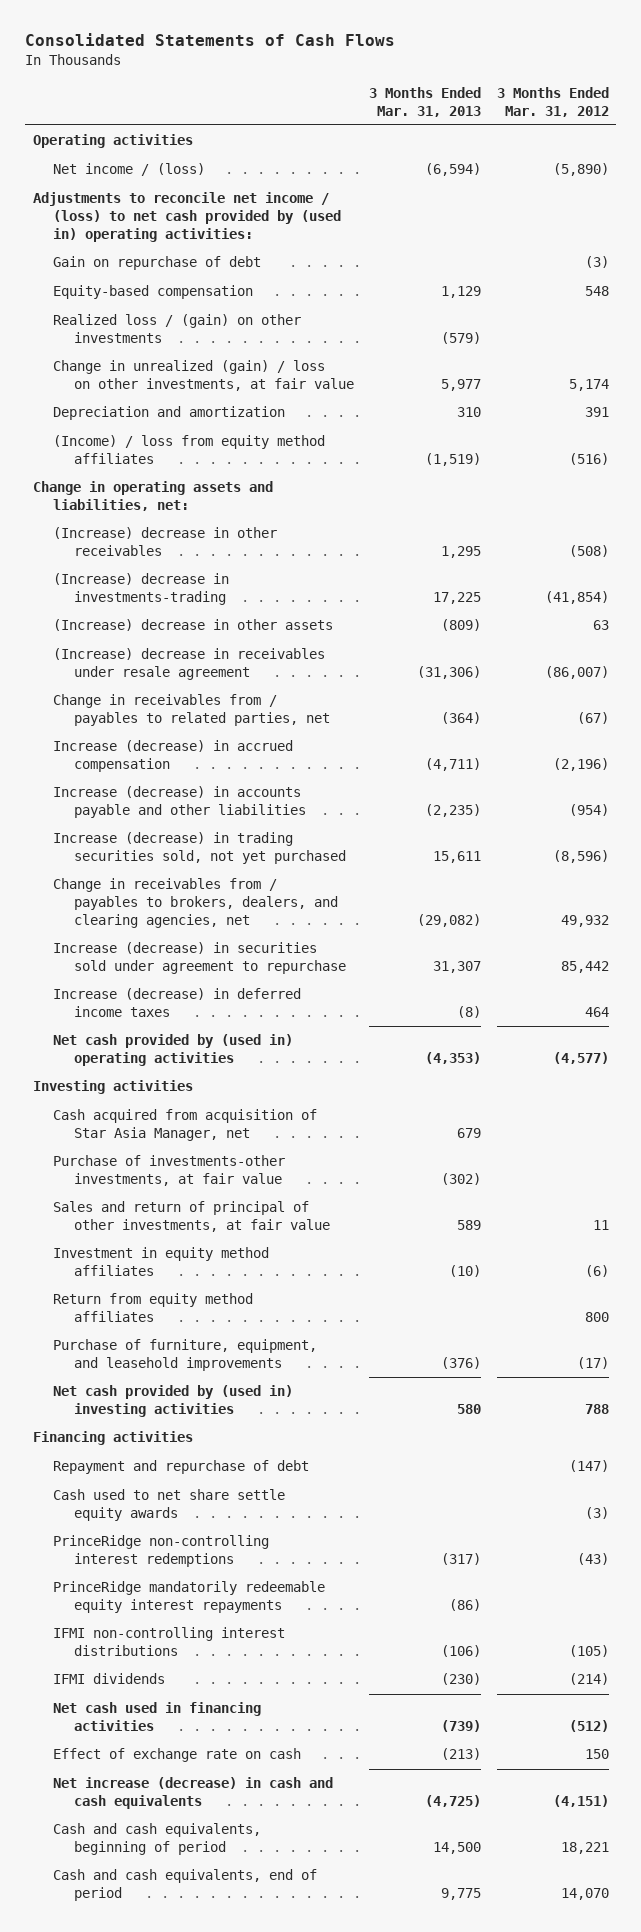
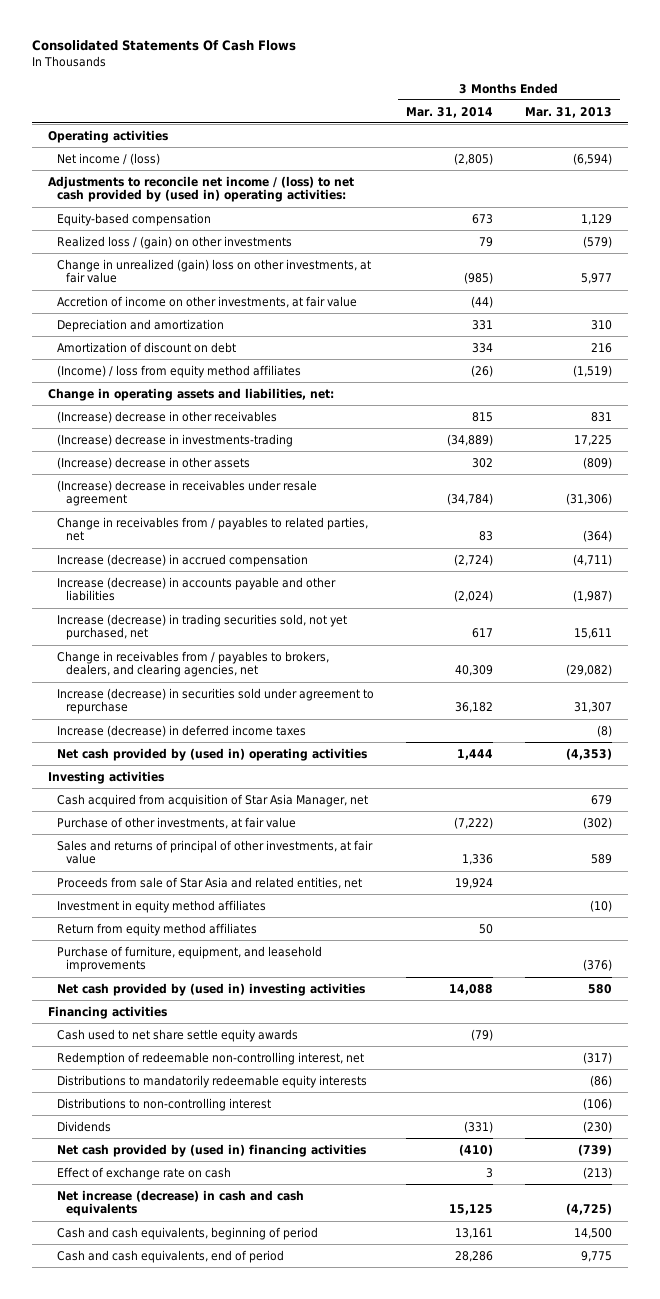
[24,33,395,47] Consolidated Statements of Cash Flows -> [32,40,297,52] Consolidated Statements Of Cash Flows
[496,86,609,117] 3 Months Ended Mar. 31, 2012 -> none
none -> [405,106,493,118] Mar. 31, 2014
[53,256,262,271] Gain on repurchase of debt -> none
[53,360,354,392] Change in unrealized (gain) / loss on other investments, at fair value -> [56,258,371,284] Change in unrealized (gain) loss on other investments, at fair value
none -> [56,295,357,308] Accretion of income on other investments, at fair value
none -> [56,341,236,353] Amortization of discount on debt
[441,546,482,559] 1,295 -> [590,411,612,422] 831
[425,804,482,818] (2,235) -> [572,590,612,603] (1,987)
[53,832,346,865] Increase (decrease) in trading securities sold, not yet purchased -> [56,613,347,641] Increase (decrease) in trading securities sold, not yet purchased, net
[53,1155,286,1187] Purchase of investments-other investments, at fair value -> [56,816,296,829] Purchase of other investments, at fair value
[53,1201,330,1233] Sales and return of principal of other investments, at fair value -> [56,839,373,865] Sales and returns of principal of other investments, at fair value
none -> [56,876,362,889] Proceeds from sale of Star Asia and related entities, net
[53,1460,310,1475] Repayment and repurchase of debt -> none
[53,1535,270,1568] PrinceRidge non-controlling interest redemptions -> [56,1051,364,1065] Redemption of redeemable non-controlling interest, net
[53,1581,326,1614] PrinceRidge mandatorily redeemable equity interest repayments -> [56,1074,367,1088] Distributions to mandatorily redeemable equity interests
[53,1627,286,1657] IFMI non-controlling interest distributions -> [56,1097,271,1111] Distributions to non-controlling interest
[53,1673,166,1685] IFMI dividends -> [56,1120,111,1132] Dividends
[53,1702,262,1732] Net cash used in financing activities -> [56,1143,366,1157] Net cash provided by (used in) financing activities

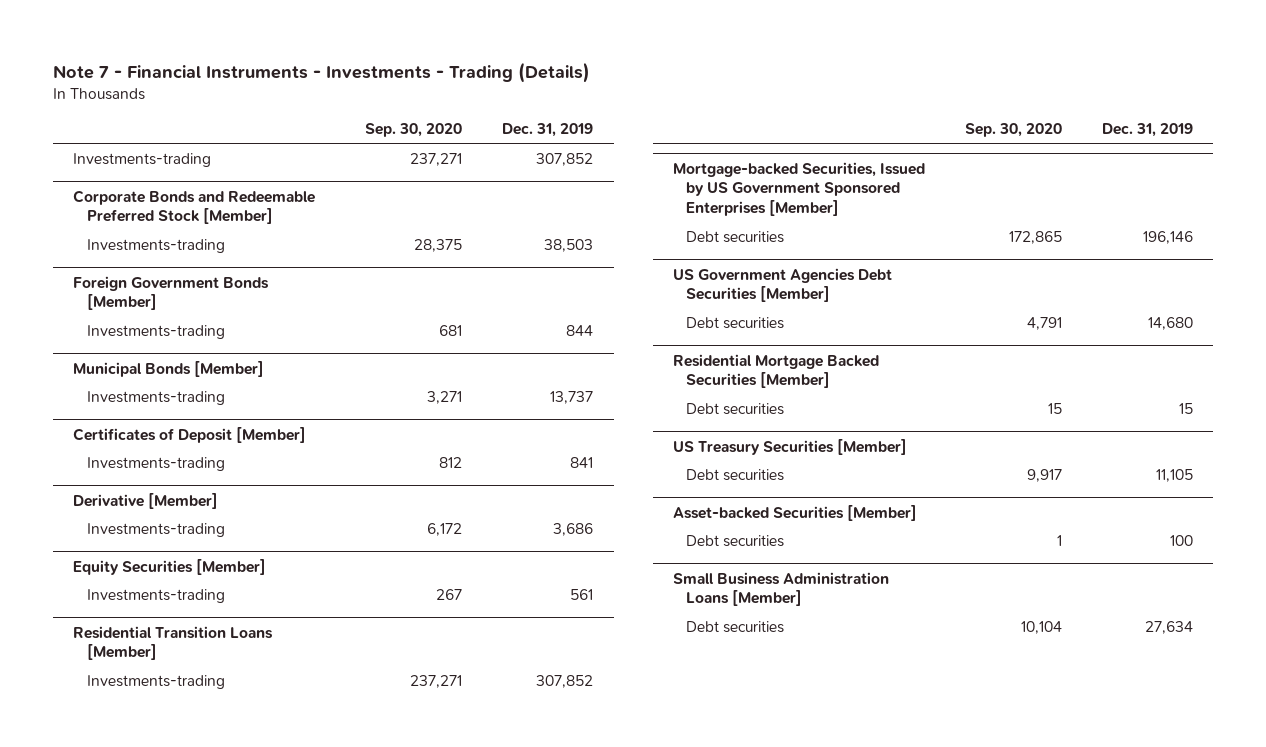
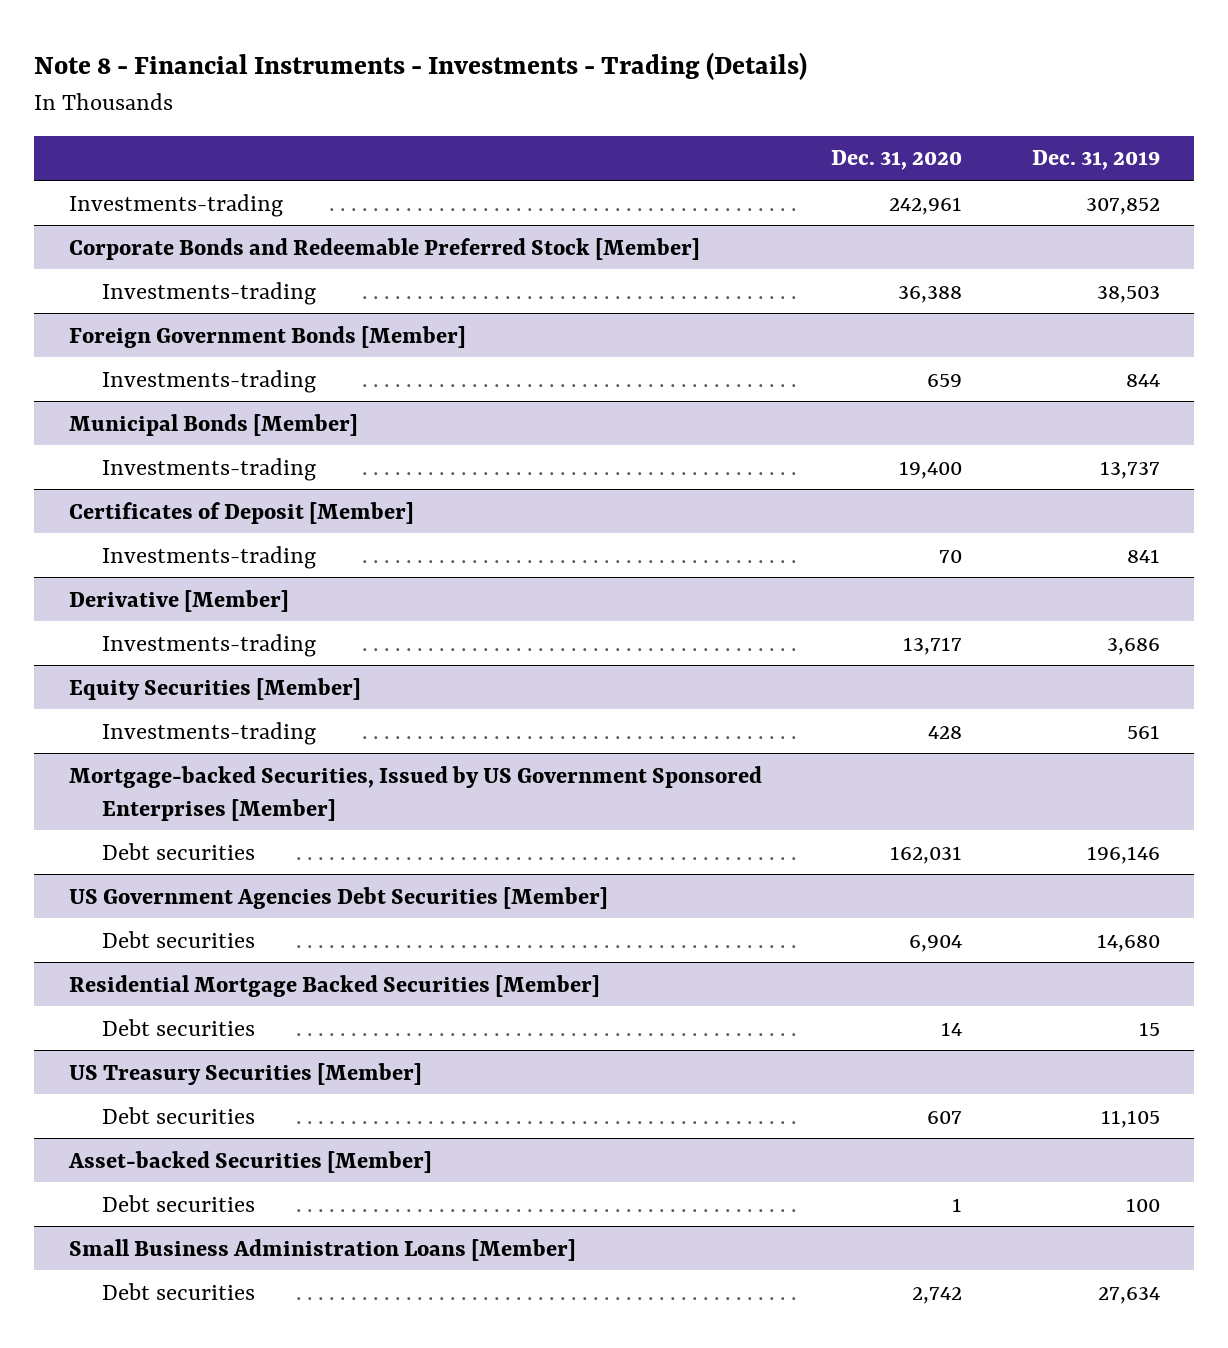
[53,61,591,83] Note 7 - Financial Instruments - Investments - Trading (Details) -> [33,52,807,81] Note 8 - Financial Instruments - Investments - Trading (Details)
[365,123,463,138] Sep. 30, 2020 -> none
none -> [831,150,963,171] Dec. 31, 2020
[73,625,274,661] Residential Transition Loans [Member] -> none
[86,674,225,689] Investments-trading -> none

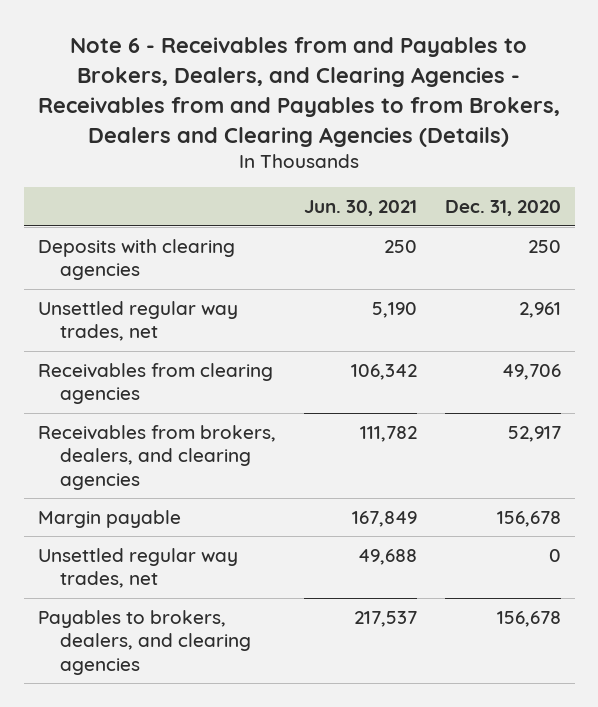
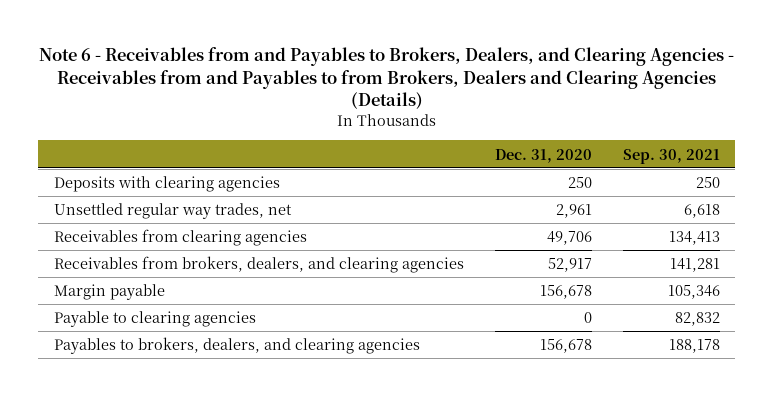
[303,200,417,217] Jun. 30, 2021 -> none
none -> [622,148,720,164] Sep. 30, 2021
[37,547,238,589] Unsettled regular way trades, net -> none
none -> [53,311,256,328] Payable to clearing agencies

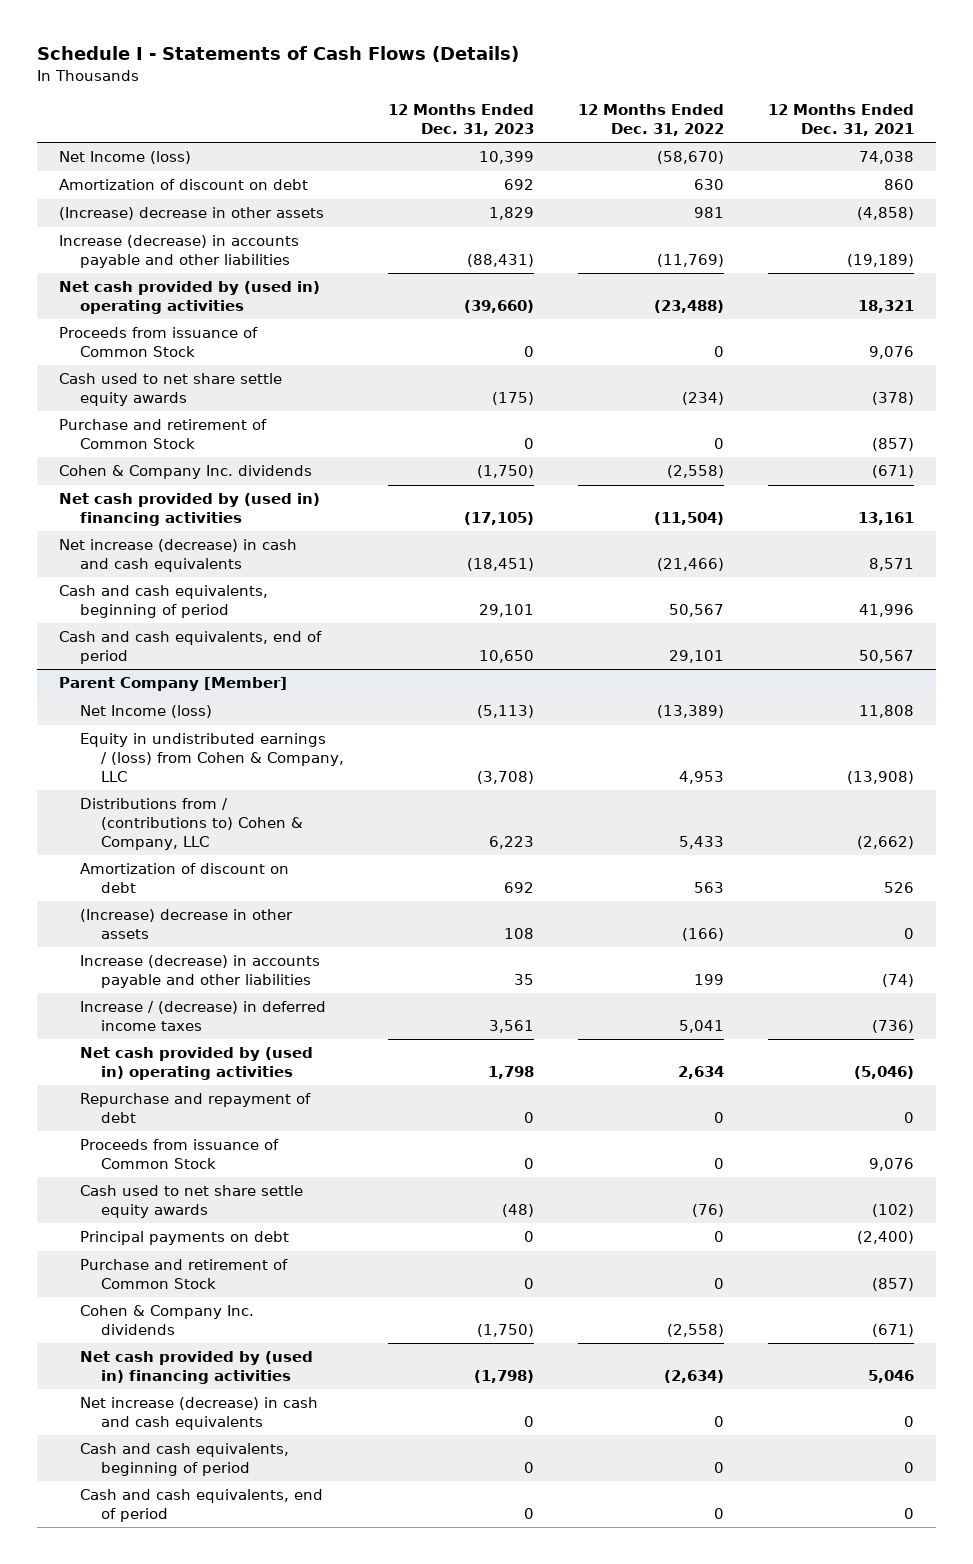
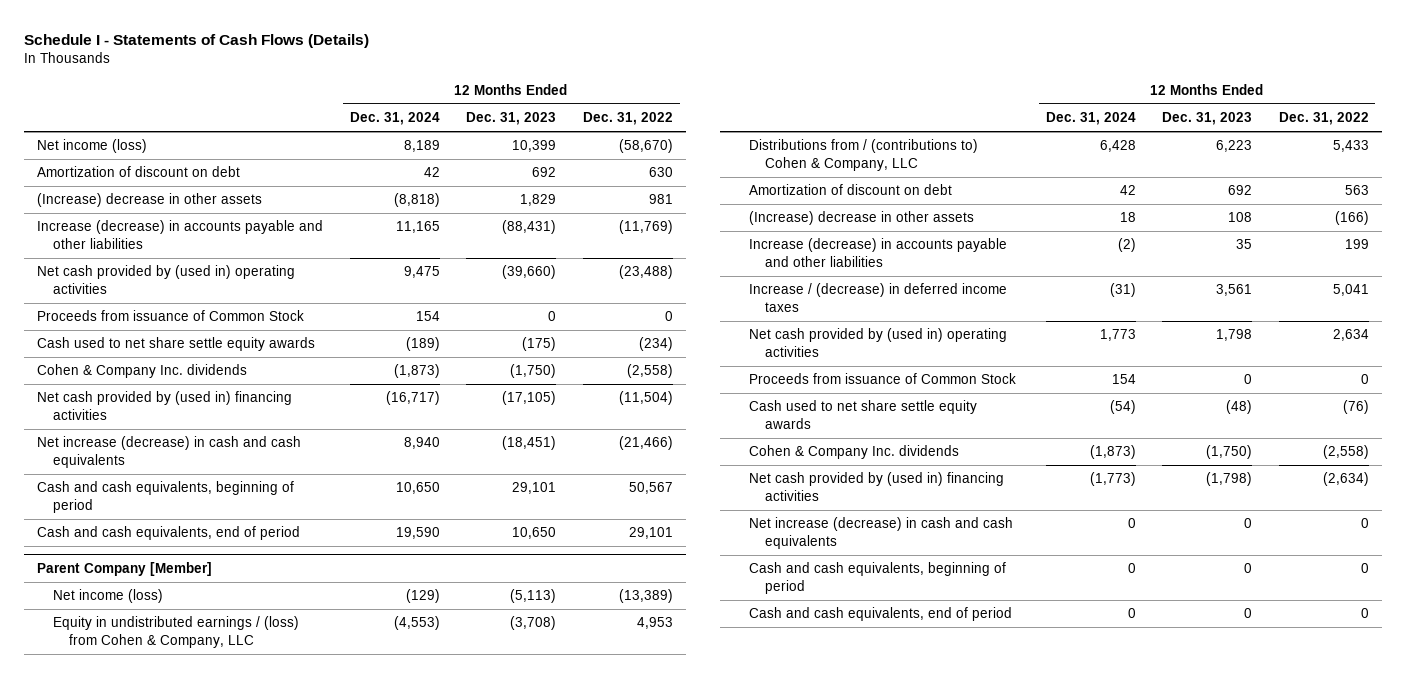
[768,104,915,137] 12 Months Ended Dec. 31, 2021 -> none
none -> [349,111,440,125] Dec. 31, 2024
[58,151,191,165] Net Income (loss) -> [37,139,148,154] Net income (loss)
[58,419,267,450] Purchase and retirement of Common Stock -> none
[79,705,212,719] Net Income (loss) -> [53,589,164,604] Net income (loss)
[79,1093,311,1124] Repurchase and repayment of debt -> none
[79,1231,289,1246] Principal payments on debt -> none
[79,1259,288,1290] Purchase and retirement of Common Stock -> none

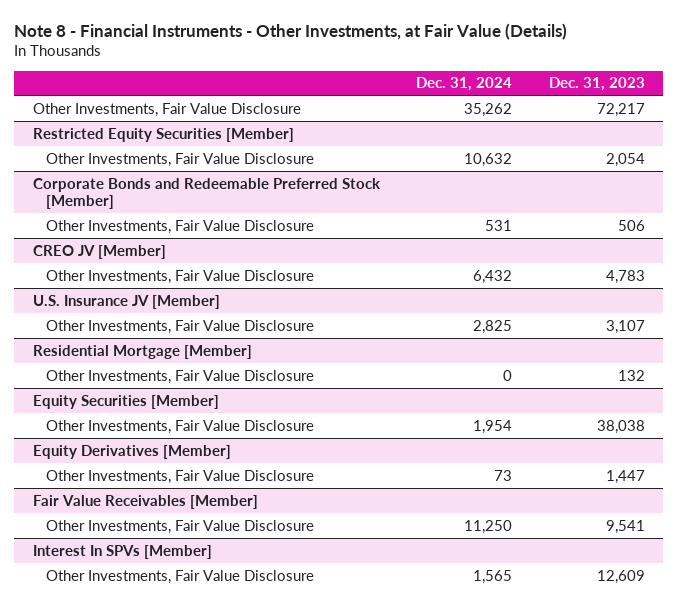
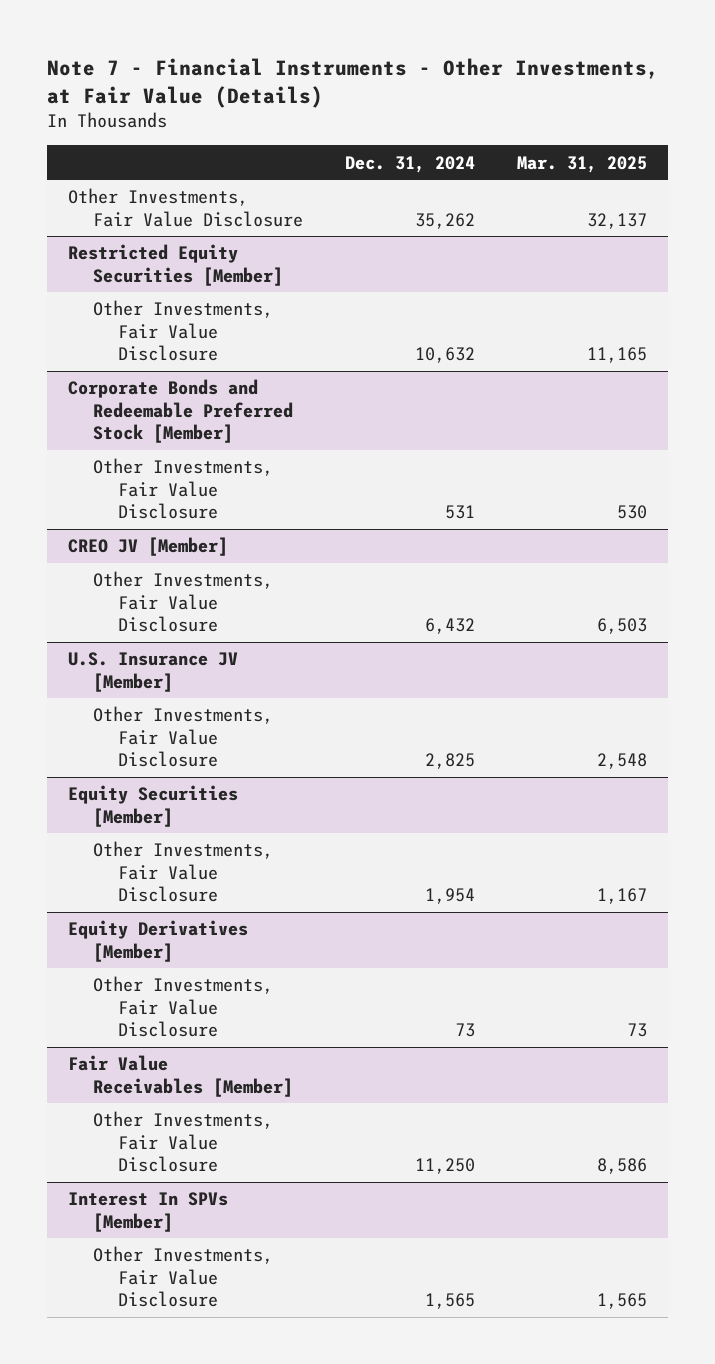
[14,22,568,40] Note 8 - Financial Instruments - Other Investments, at Fair Value (Details) -> [47,57,660,108] Note 7 - Financial Instruments - Other Investments, at Fair Value (Details)
[549,77,646,92] Dec. 31, 2023 -> none
none -> [517,155,648,173] Mar. 31, 2025
[32,344,252,359] Residential Mortgage [Member] -> none
[45,369,314,384] Other Investments, Fair Value Disclosure -> none

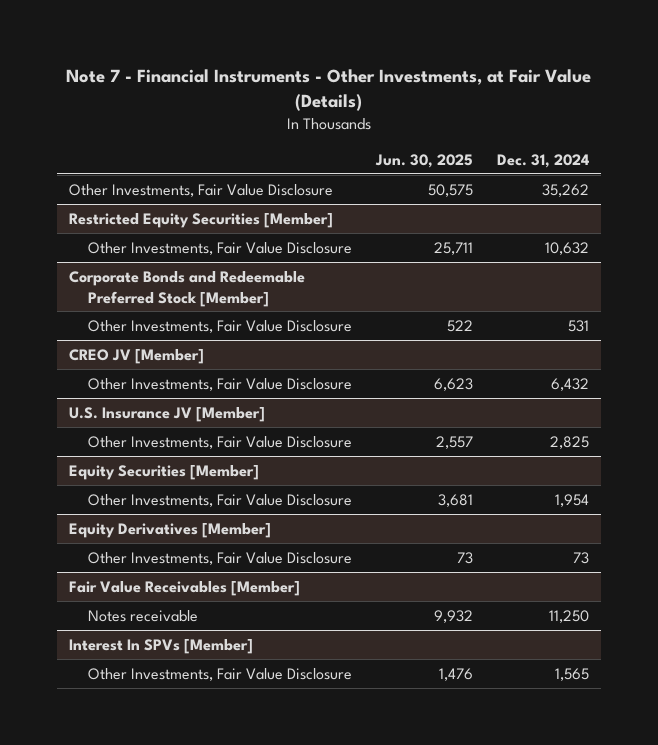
[517,155,648,173] Mar. 31, 2025 -> none
none -> [374,153,473,168] Jun. 30, 2025
[93,1111,274,1172] Other Investments, Fair Value Disclosure -> [87,609,198,622] Notes receivable

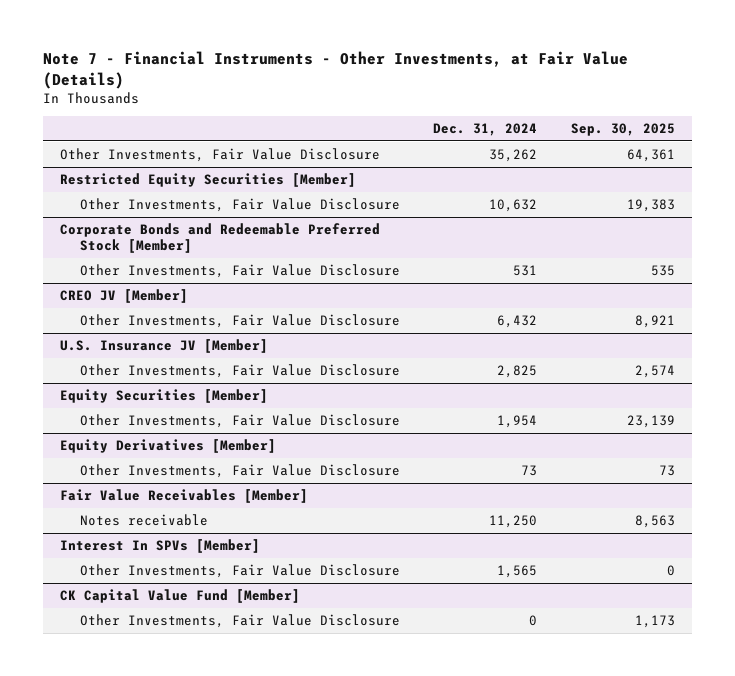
[374,153,473,168] Jun. 30, 2025 -> none
none -> [571,123,676,137] Sep. 30, 2025
none -> [60,589,301,604] CK Capital Value Fund [Member]
none -> [79,614,400,629] Other Investments, Fair Value Disclosure

